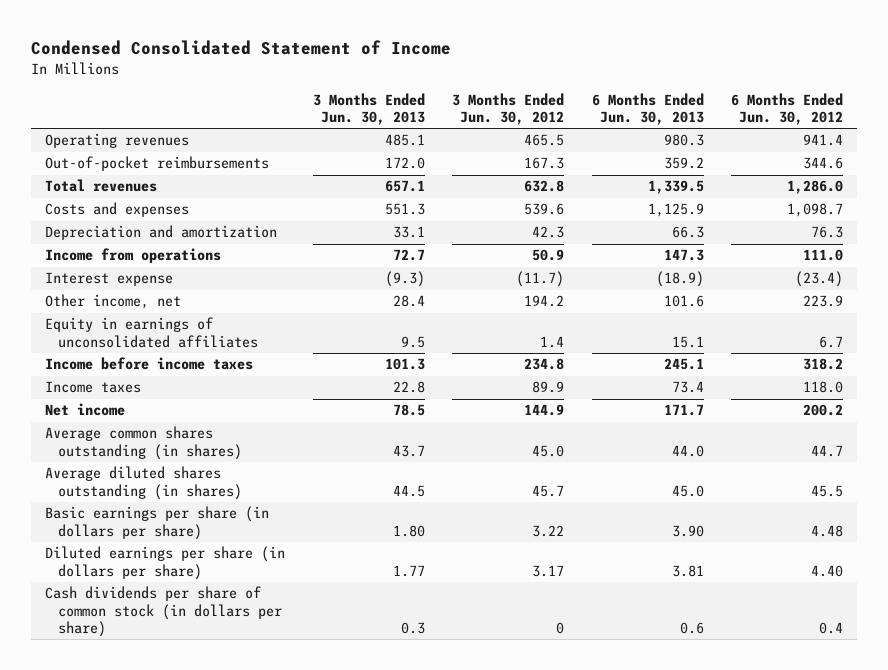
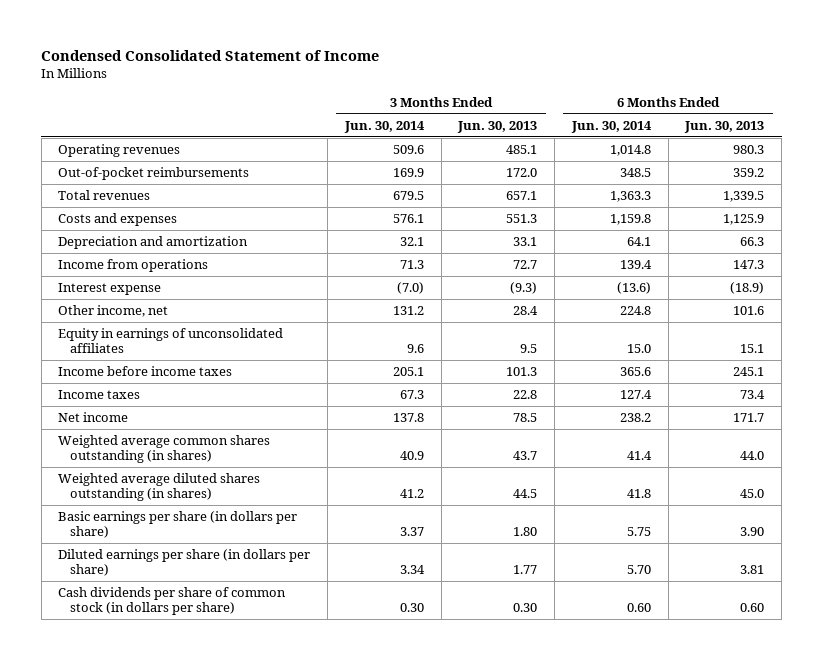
[452,92,565,126] 3 Months Ended Jun. 30, 2012 -> none
[731,92,844,126] 6 Months Ended Jun. 30, 2012 -> none
none -> [343,120,425,133] Jun. 30, 2014
none -> [570,120,652,133] Jun. 30, 2014
[45,426,243,460] Average common shares outstanding (in shares) -> [58,435,271,464] Weighted average common shares outstanding (in shares)
[45,466,243,500] Average diluted shares outstanding (in shares) -> [58,473,261,502] Weighted average diluted shares outstanding (in shares)
[400,622,425,635] 0.3 -> [513,603,538,613] 0.30
[679,622,704,635] 0.6 -> [740,603,765,613] 0.60

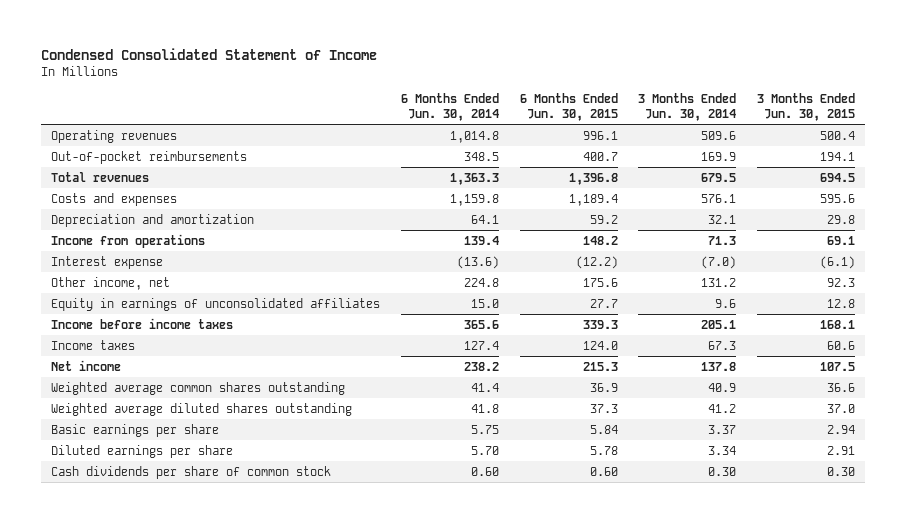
[457,120,538,133] Jun. 30, 2013 -> none
[684,120,765,133] Jun. 30, 2013 -> none
none -> [519,92,618,121] 6 Months Ended Jun. 30, 2015
none -> [756,92,855,121] 3 Months Ended Jun. 30, 2015
[58,435,271,464] Weighted average common shares outstanding (in shares) -> [51,381,346,395] Weighted average common shares outstanding
[58,473,261,502] Weighted average diluted shares outstanding (in shares) -> [51,402,353,416] Weighted average diluted shares outstanding
[58,511,298,539] Basic earnings per share (in dollars per share) -> [51,423,220,437] Basic earnings per share
[58,549,311,577] Diluted earnings per share (in dollars per share) -> [51,444,234,458] Diluted earnings per share
[58,587,287,616] Cash dividends per share of common stock (in dollars per share) -> [51,465,332,479] Cash dividends per share of common stock

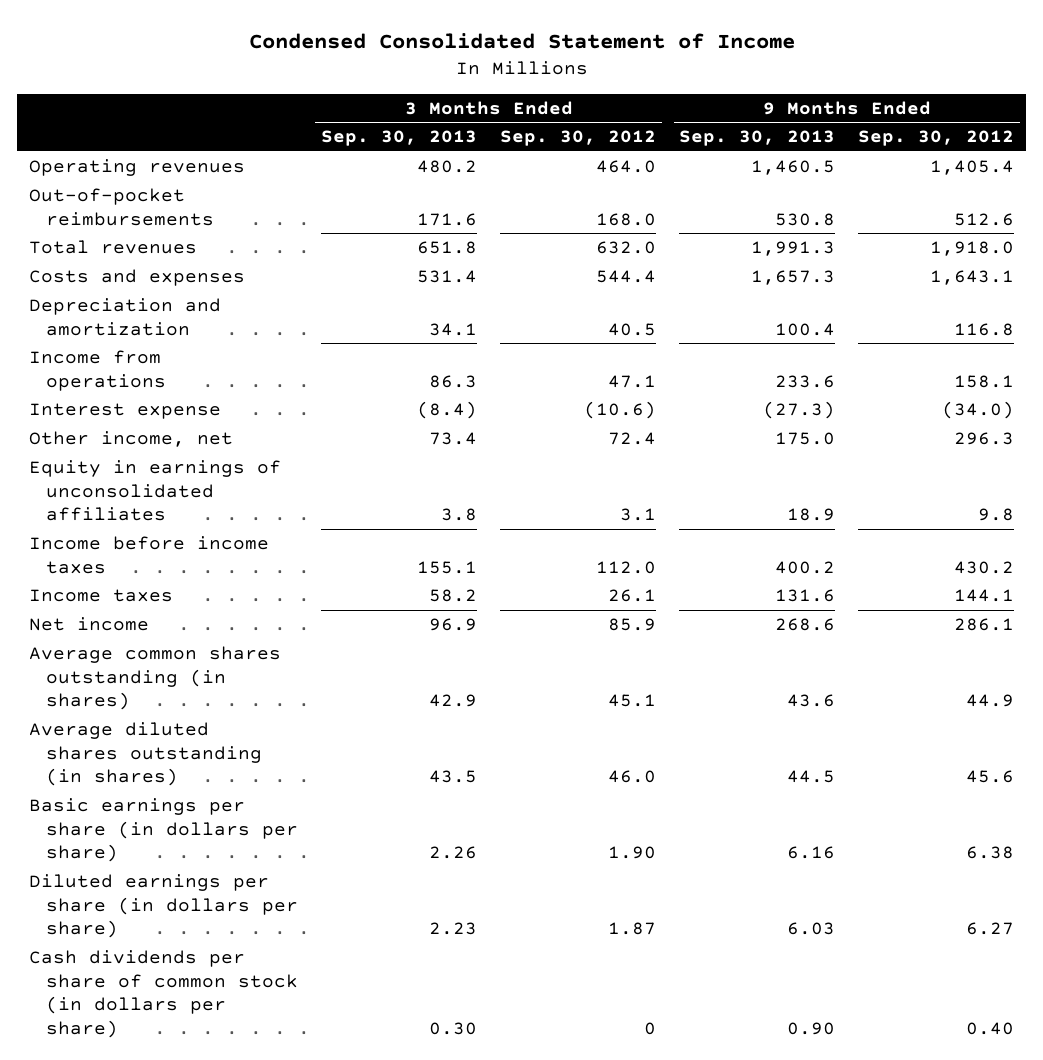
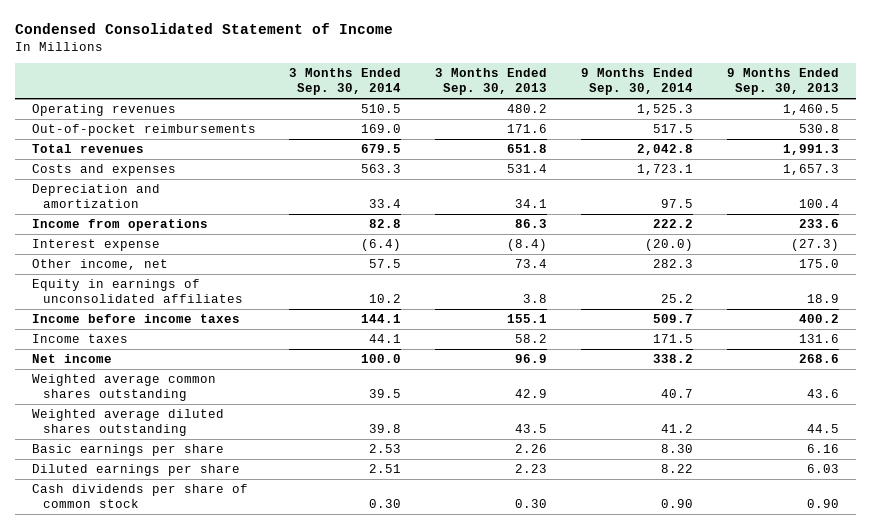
[500,130,657,147] Sep. 30, 2012 -> none
[858,130,1015,147] Sep. 30, 2012 -> none
none -> [289,68,402,96] 3 Months Ended Sep. 30, 2014
none -> [581,68,694,96] 9 Months Ended Sep. 30, 2014
[28,646,281,711] Average common shares outstanding (in shares) -> [31,373,216,402] Weighted average common shares outstanding
[28,722,262,787] Average diluted shares outstanding (in shares) -> [31,408,224,437] Weighted average diluted shares outstanding
[28,798,298,863] Basic earnings per share (in dollars per share) -> [31,443,224,456] Basic earnings per share
[28,874,298,939] Diluted earnings per share (in dollars per share) -> [31,463,240,476] Diluted earnings per share
[28,950,298,1039] Cash dividends per share of common stock (in dollars per share) -> [31,483,248,509] Cash dividends per share of common stock

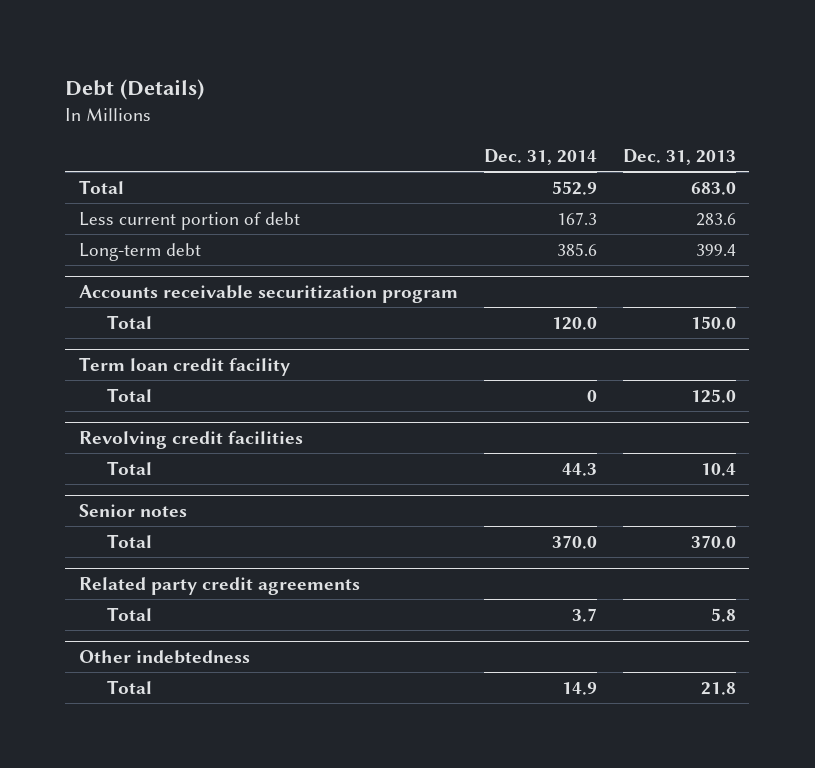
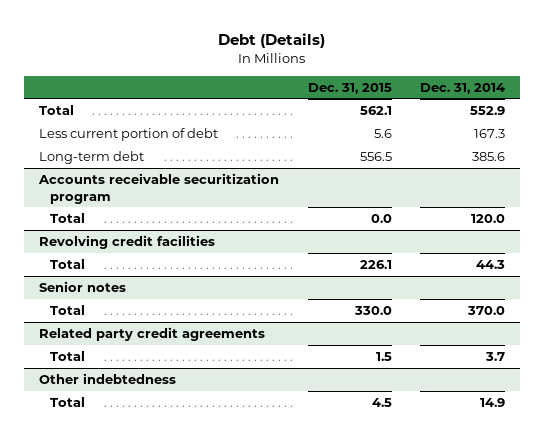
[623,148,737,165] Dec. 31, 2013 -> none
none -> [307,82,392,94] Dec. 31, 2015
[78,357,290,377] Term loan credit facility -> none
[107,387,153,402] Total -> none

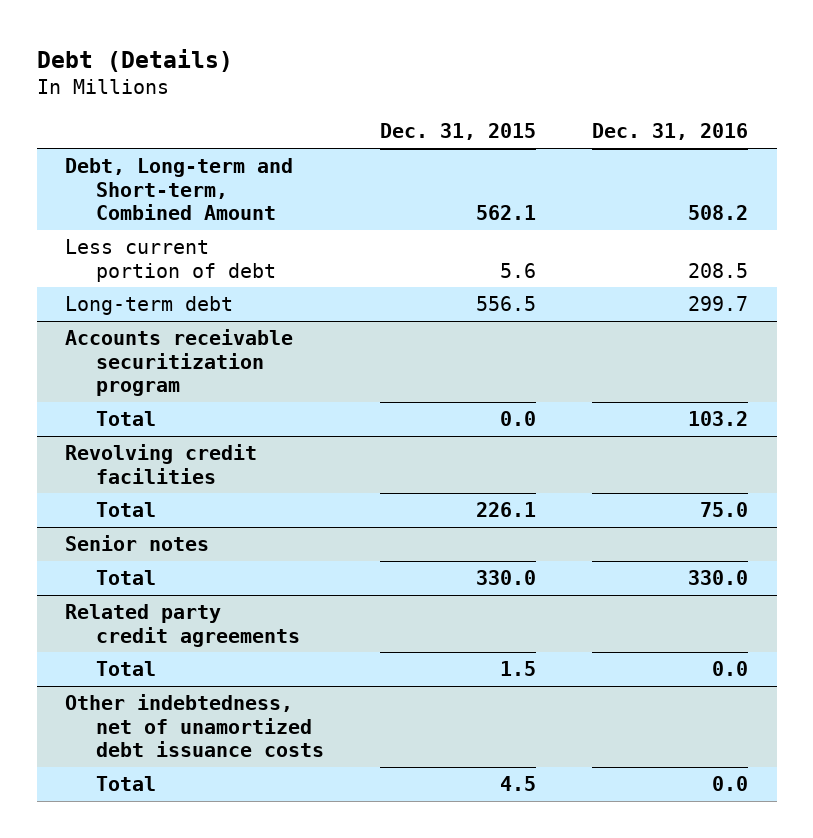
[420,82,506,94] Dec. 31, 2014 -> none
none -> [592,123,749,141] Dec. 31, 2016
[38,104,74,115] Total -> [65,158,294,221] Debt, Long-term and Short-term, Combined Amount
[38,372,176,384] Other indebtedness -> [65,694,324,758] Other indebtedness, net of unamortized debt issuance costs

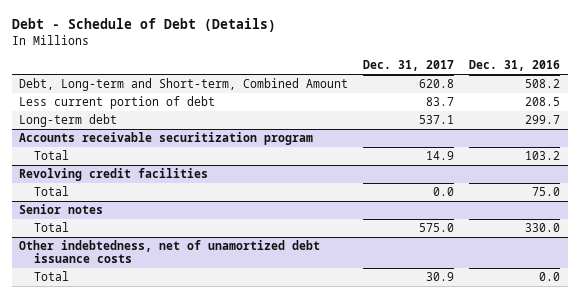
[36,48,233,72] Debt (Details) -> [11,18,276,33] Debt - Schedule of Debt (Details)
[380,123,537,141] Dec. 31, 2015 -> none
none -> [363,60,455,72] Dec. 31, 2017
[65,604,300,647] Related party credit agreements -> none
[95,661,156,677] Total -> none

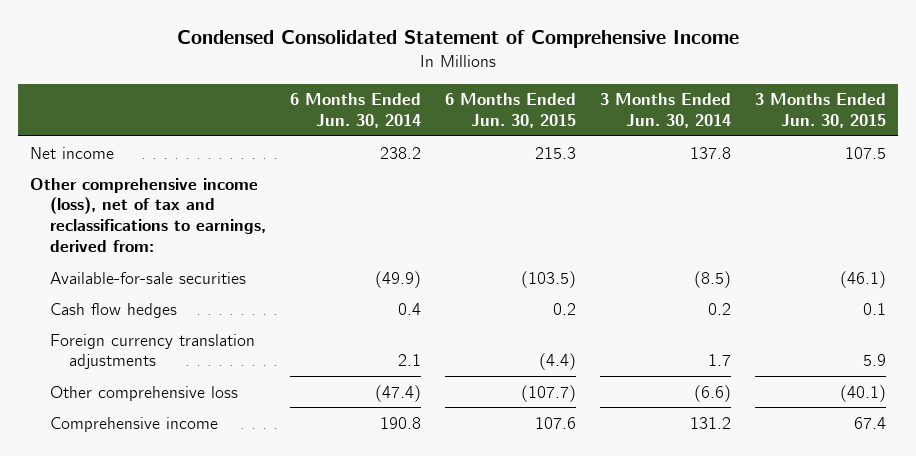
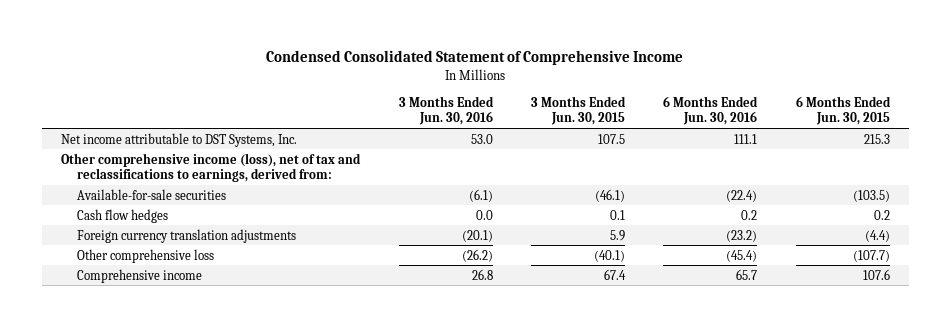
[289,93,421,128] 6 Months Ended Jun. 30, 2014 -> none
[599,93,731,128] 3 Months Ended Jun. 30, 2014 -> none
none -> [398,96,494,126] 3 Months Ended Jun. 30, 2016
none -> [663,96,759,126] 6 Months Ended Jun. 30, 2016
[30,146,115,159] Net income -> [61,132,298,147] Net income attributable to DST Systems, Inc.

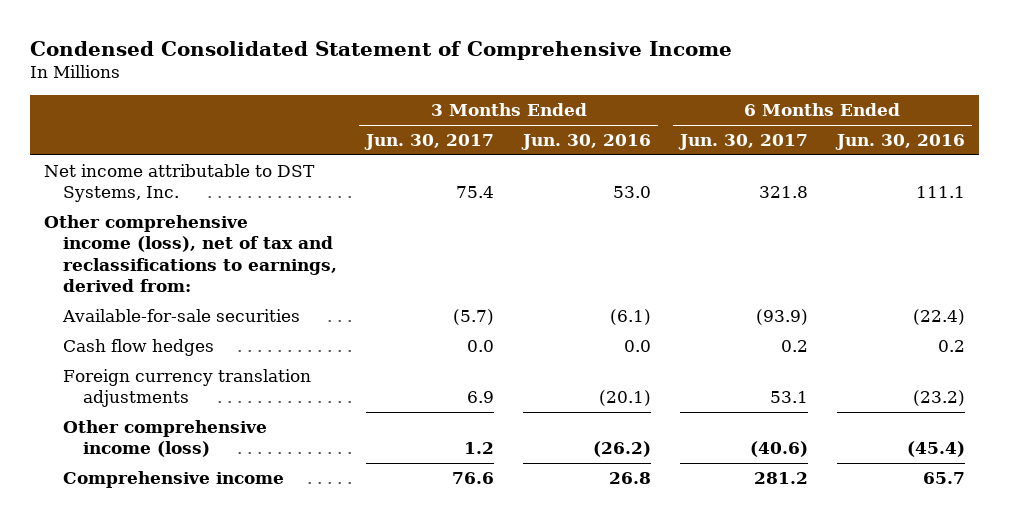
[530,96,626,126] 3 Months Ended Jun. 30, 2015 -> none
[795,96,891,126] 6 Months Ended Jun. 30, 2015 -> none
none -> [364,133,495,150] Jun. 30, 2017
none -> [677,133,808,150] Jun. 30, 2017
[77,248,215,263] Other comprehensive loss -> [63,419,268,458] Other comprehensive income (loss)

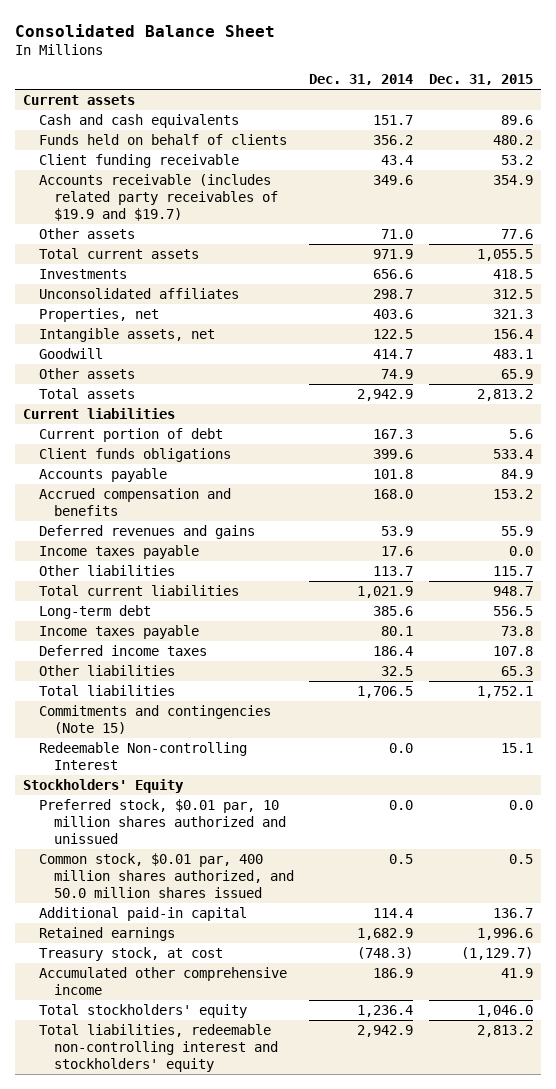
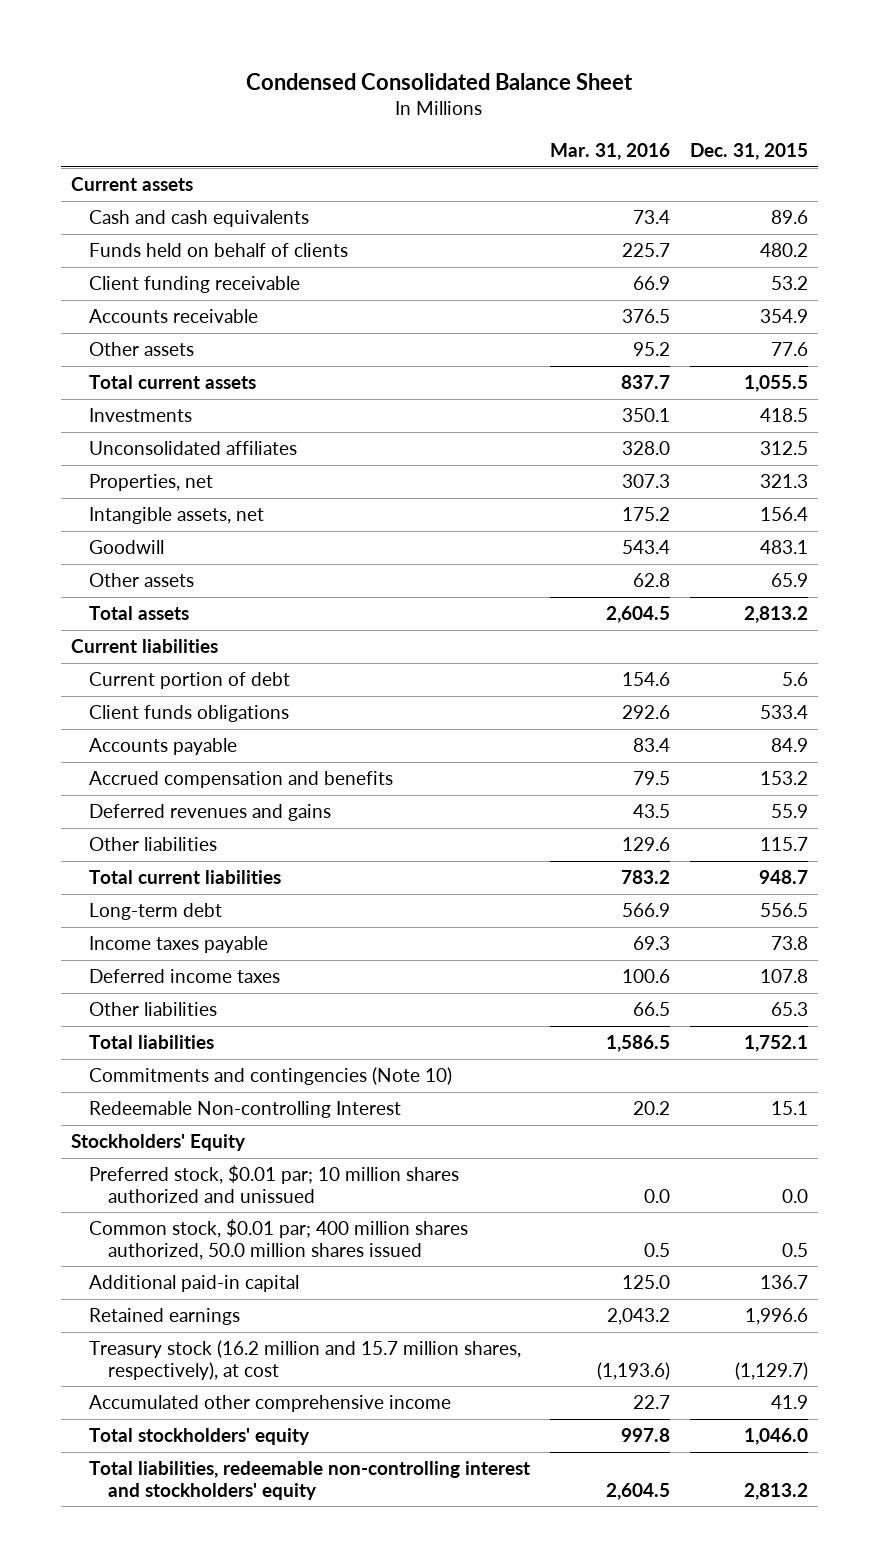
[15,23,276,37] Consolidated Balance Sheet -> [246,72,634,90] Condensed Consolidated Balance Sheet
[309,73,414,85] Dec. 31, 2014 -> none
none -> [550,143,671,161] Mar. 31, 2016
[38,174,279,221] Accounts receivable (includes related party receivables of $19.9 and $19.7) -> [89,309,259,324] Accounts receivable
[38,545,199,560] Income taxes payable -> none
[38,705,271,734] Commitments and contingencies (Note 15) -> [89,1067,453,1086] Commitments and contingencies (Note 10)
[38,799,287,844] Preferred stock, $0.01 par, 10 million shares authorized and unissued -> [89,1165,460,1203] Preferred stock, $0.01 par; 10 million shares authorized and unissued
[38,853,295,898] Common stock, $0.01 par, 400 million shares authorized, and 50.0 million shares issued -> [89,1219,469,1260] Common stock, $0.01 par; 400 million shares authorized, 50.0 million shares issued
[38,947,223,962] Treasury stock, at cost -> [89,1340,522,1380] Treasury stock (16.2 million and 15.7 million shares, respectively), at cost

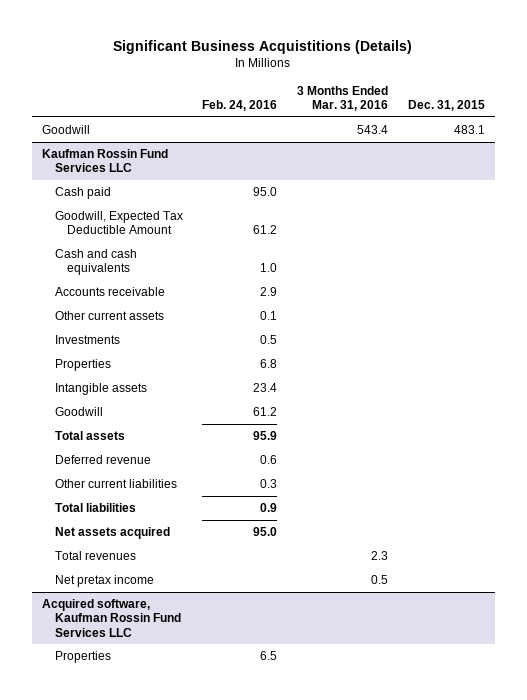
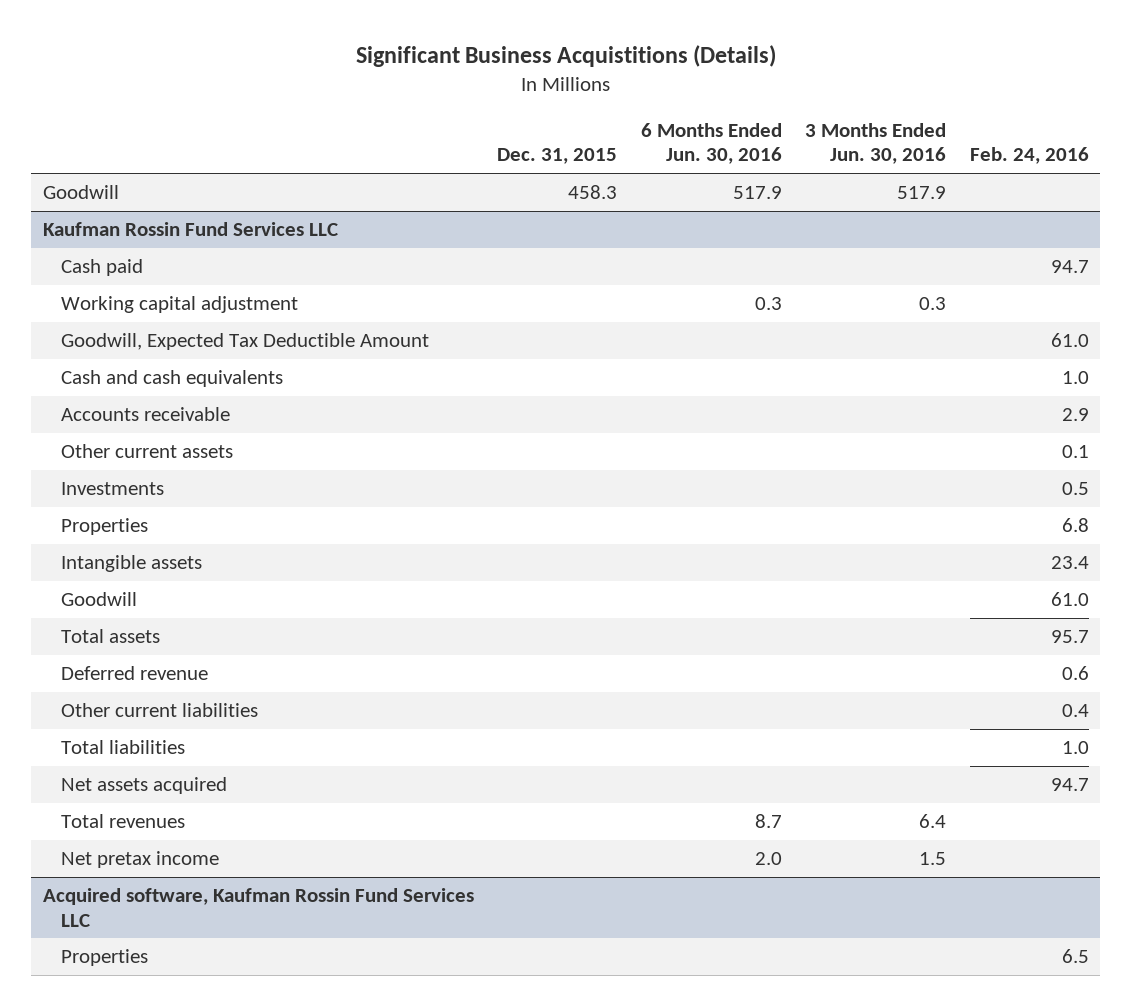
[297,85,389,112] 3 Months Ended Mar. 31, 2016 -> none
none -> [640,122,782,165] 6 Months Ended Jun. 30, 2016
none -> [805,122,947,165] 3 Months Ended Jun. 30, 2016
[453,124,485,134] 483.1 -> [568,185,618,200] 458.3
[253,186,278,196] 95.0 -> [1050,260,1089,274] 94.7
none -> [60,296,298,314] Working capital adjustment
[253,225,278,235] 61.2 -> [1050,333,1089,348] 61.0
[253,406,278,416] 61.2 -> [1050,592,1089,607] 61.0
[253,430,278,440] 95.9 -> [1050,630,1089,644] 95.7
[260,478,278,488] 0.3 -> [1061,704,1089,718] 0.4
[260,502,278,512] 0.9 -> [1061,741,1089,755] 1.0
[253,526,278,536] 95.0 -> [1050,778,1089,792] 94.7

